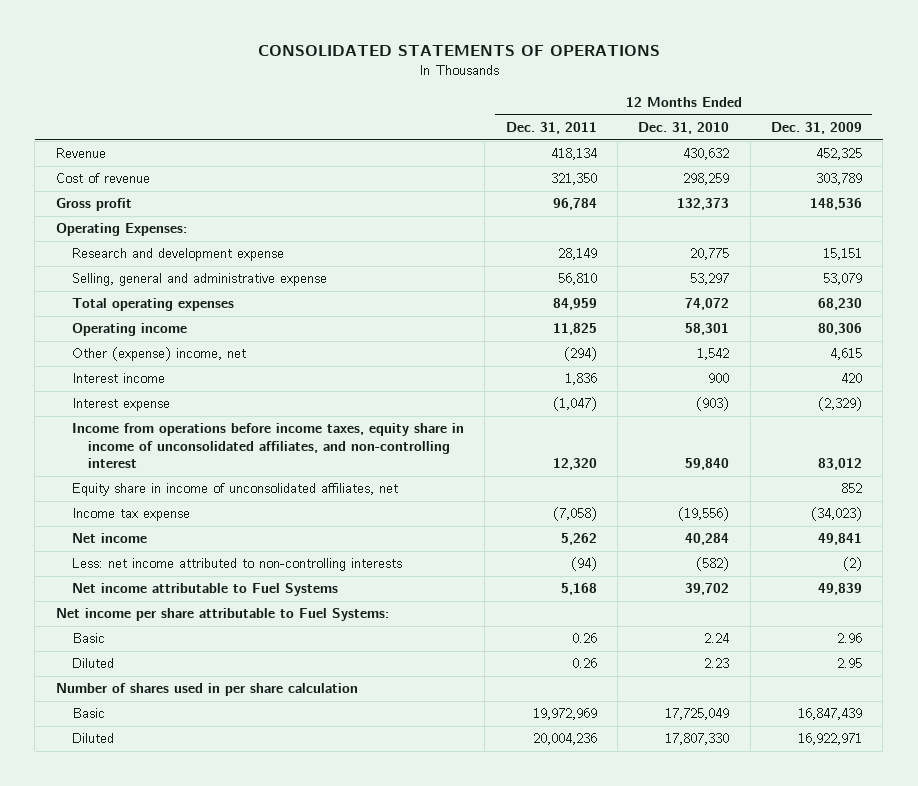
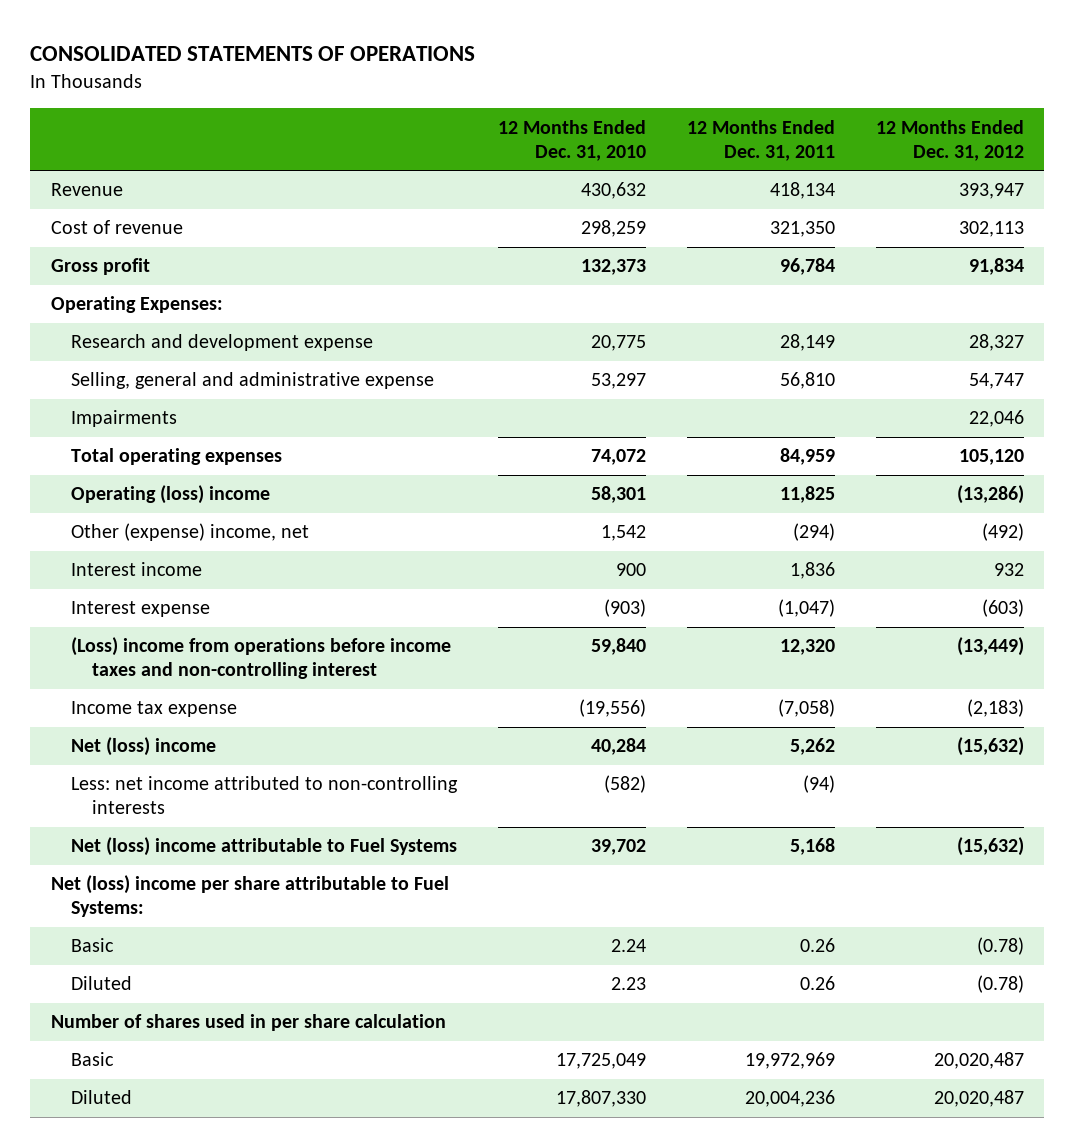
[771,121,863,134] Dec. 31, 2009 -> none
none -> [875,119,1024,161] 12 Months Ended Dec. 31, 2012
none -> [71,410,178,428] Impairments
[71,323,187,337] Operating income -> [71,485,271,505] Operating (loss) income
[71,483,398,497] Equity share in income of unconsolidated affiliates, net -> none
[71,423,464,469] Income from operations before income taxes, equity share in income of unconsolidated affiliates, and non-controlling interest -> [71,637,452,680] (Loss) income from operations before income taxes and non-controlling interest
[71,533,147,544] Net income -> [71,737,217,757] Net (loss) income
[71,583,338,597] Net income attributable to Fuel Systems -> [71,837,458,857] Net (loss) income attributable to Fuel Systems
[55,608,389,622] Net income per share attributable to Fuel Systems: -> [50,875,449,918] Net (loss) income per share attributable to Fuel Systems:

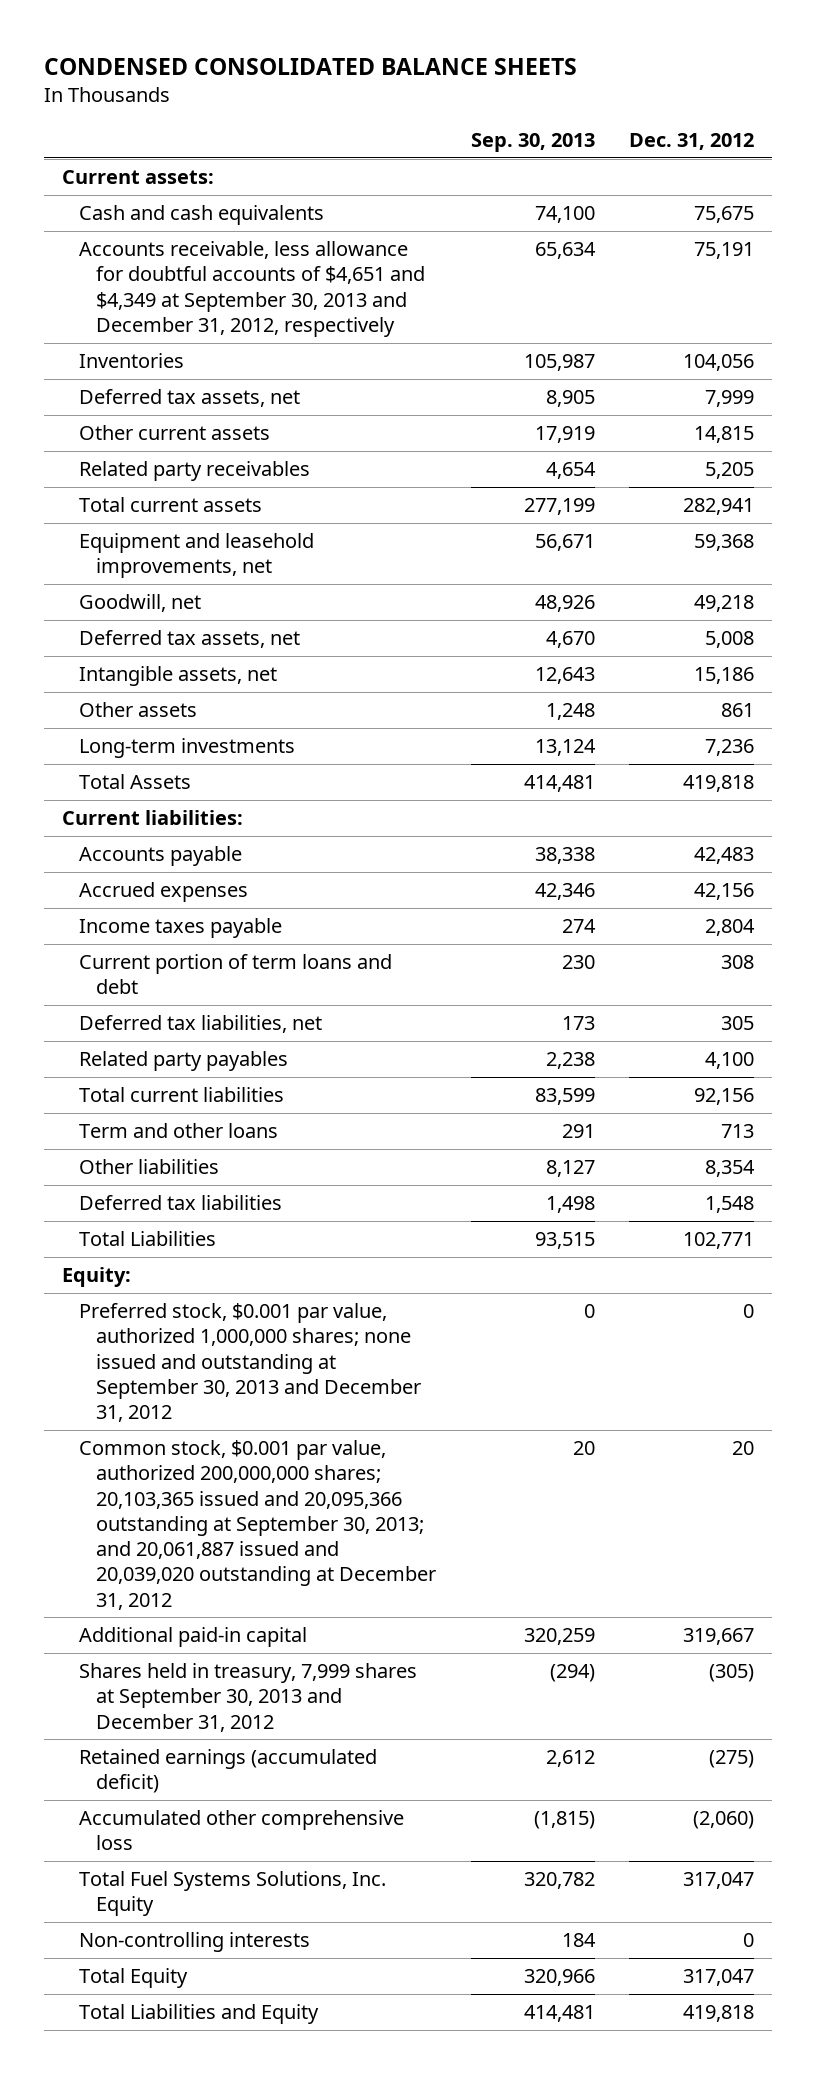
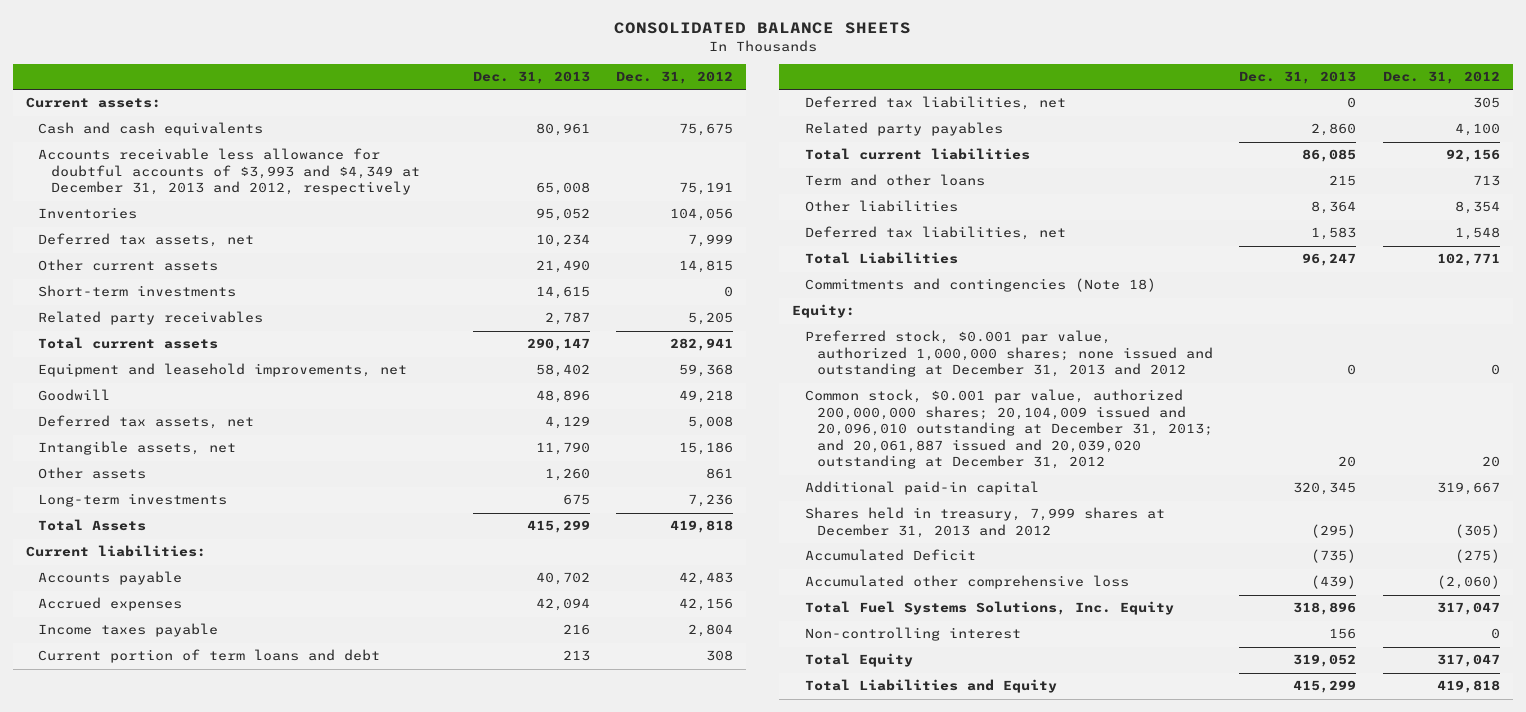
[44,58,578,76] CONDENSED CONSOLIDATED BALANCE SHEETS -> [613,22,911,35] CONSOLIDATED BALANCE SHEETS
[470,133,595,153] Sep. 30, 2013 -> none
none -> [472,71,590,85] Dec. 31, 2013
[78,241,425,337] Accounts receivable, less allowance for doubtful accounts of $4,651 and $4,349 at September 30, 2013 and December 31, 2012, respectively -> [38,148,420,196] Accounts receivable less allowance for doubtful accounts of $3,993 and $4,349 at December 31, 2013 and 2012, respectively
none -> [38,285,237,298] Short-term investments
[78,594,201,613] Goodwill, net -> [38,389,111,402] Goodwill
[78,1195,282,1211] Deferred tax liabilities -> [804,226,1066,241] Deferred tax liabilities, net
none -> [804,278,1156,293] Commitments and contingencies (Note 18)
[78,1303,421,1423] Preferred stock, $0.001 par value, authorized 1,000,000 shares; none issued and outstanding at September 30, 2013 and December 31, 2012 -> [804,330,1213,378] Preferred stock, $0.001 par value, authorized 1,000,000 shares; none issued and outstanding at December 31, 2013 and 2012
[78,1440,436,1610] Common stock, $0.001 par value, authorized 200,000,000 shares; 20,103,365 issued and 20,095,366 outstanding at September 30, 2013; and 20,061,887 issued and 20,039,020 outstanding at December 31, 2012 -> [804,389,1213,470] Common stock, $0.001 par value, authorized 200,000,000 shares; 20,104,009 issued and 20,096,010 outstanding at December 31, 2013; and 20,061,887 issued and 20,039,020 outstanding at December 31, 2012
[78,1663,417,1732] Shares held in treasury, 7,999 shares at September 30, 2013 and December 31, 2012 -> [804,507,1165,538] Shares held in treasury, 7,999 shares at December 31, 2013 and 2012
[78,1749,377,1794] Retained earnings (accumulated deficit) -> [804,549,976,562] Accumulated Deficit
[78,1932,310,1953] Non-controlling interests -> [804,627,1021,642] Non-controlling interest

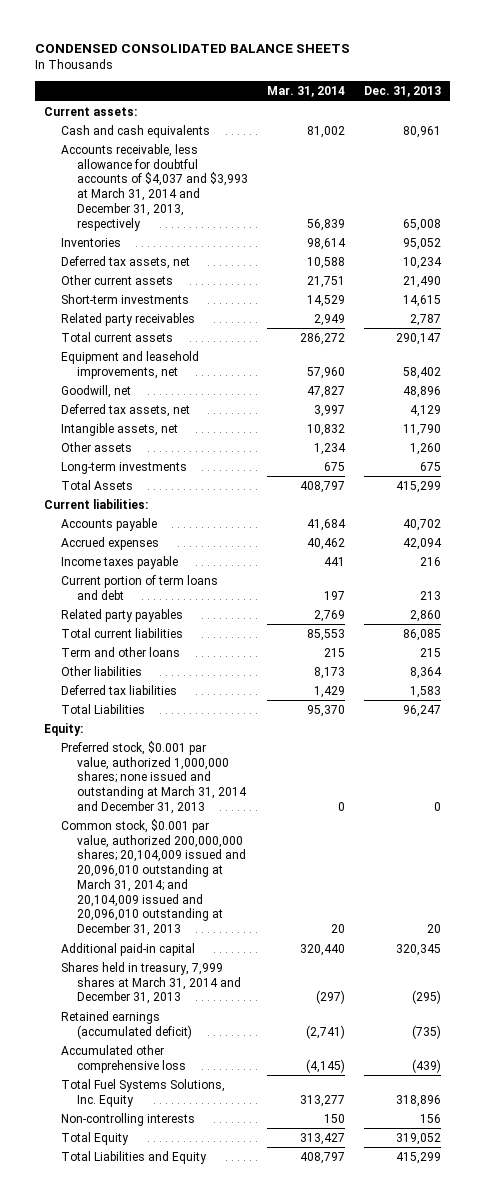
[613,22,911,35] CONSOLIDATED BALANCE SHEETS -> [34,44,350,54] CONDENSED CONSOLIDATED BALANCE SHEETS
[616,71,734,85] Dec. 31, 2012 -> none
none -> [266,86,345,98] Mar. 31, 2014
[38,148,420,196] Accounts receivable less allowance for doubtful accounts of $3,993 and $4,349 at December 31, 2013 and 2012, respectively -> [60,143,249,231] Accounts receivable, less allowance for doubtful accounts of $4,037 and $3,993 at March 31, 2014 and December 31, 2013, respectively
[38,389,111,402] Goodwill -> [60,384,131,398] Goodwill, net
[804,96,1066,111] Deferred tax liabilities, net -> none
[804,226,1066,241] Deferred tax liabilities, net -> [60,684,177,695] Deferred tax liabilities
[804,278,1156,293] Commitments and contingencies (Note 18) -> none
[804,330,1213,378] Preferred stock, $0.001 par value, authorized 1,000,000 shares; none issued and outstanding at December 31, 2013 and 2012 -> [60,740,248,814] Preferred stock, $0.001 par value, authorized 1,000,000 shares; none issued and outstanding at March 31, 2014 and December 31, 2013
[804,389,1213,470] Common stock, $0.001 par value, authorized 200,000,000 shares; 20,104,009 issued and 20,096,010 outstanding at December 31, 2013; and 20,061,887 issued and 20,039,020 outstanding at December 31, 2012 -> [60,818,247,937] Common stock, $0.001 par value, authorized 200,000,000 shares; 20,104,009 issued and 20,096,010 outstanding at March 31, 2014; and 20,104,009 issued and 20,096,010 outstanding at December 31, 2013
[804,507,1165,538] Shares held in treasury, 7,999 shares at December 31, 2013 and 2012 -> [60,961,242,1005] Shares held in treasury, 7,999 shares at March 31, 2014 and December 31, 2013
[804,549,976,562] Accumulated Deficit -> [60,1010,193,1039] Retained earnings (accumulated deficit)
[804,627,1021,642] Non-controlling interest -> [60,1112,195,1126] Non-controlling interests

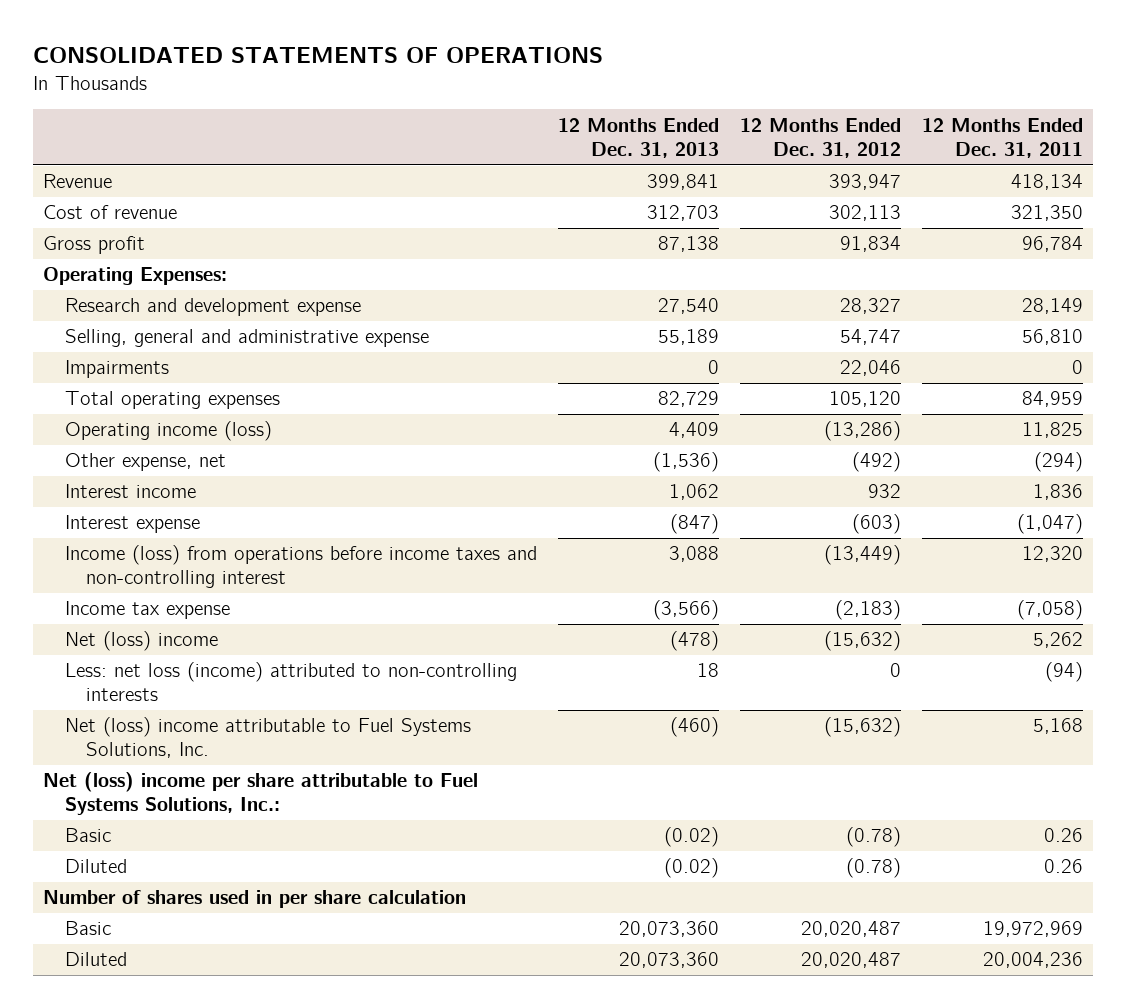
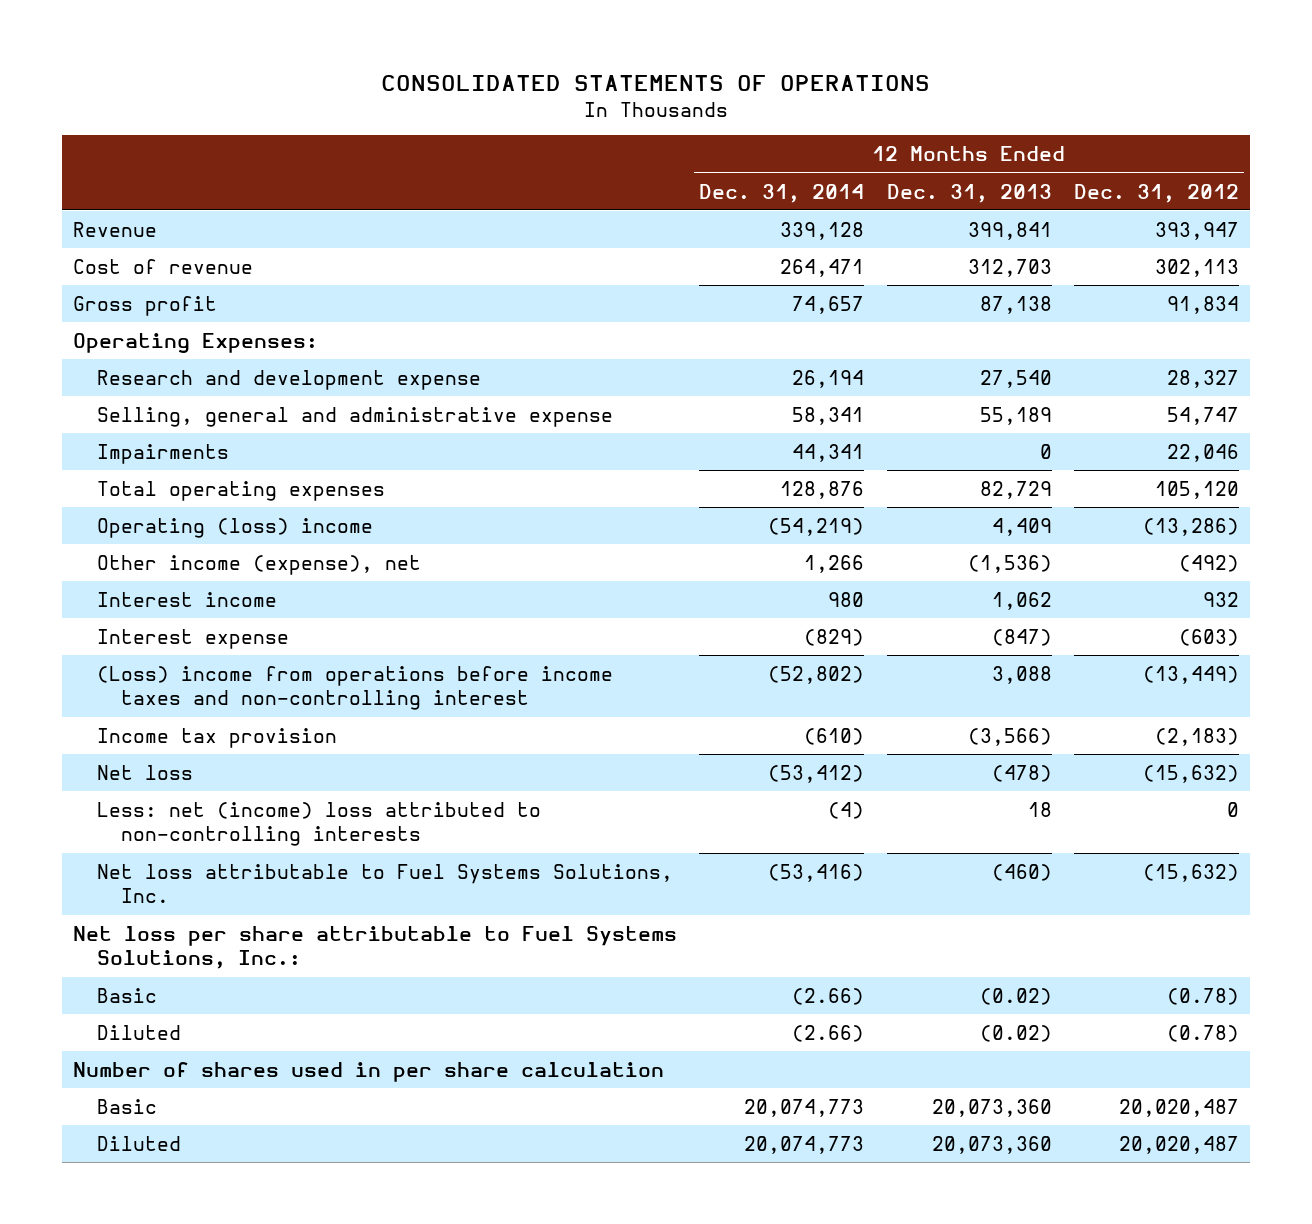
[921,117,1083,158] 12 Months Ended Dec. 31, 2011 -> none
none -> [699,183,865,203] Dec. 31, 2014
[64,421,272,442] Operating income (loss) -> [97,517,374,538] Operating (loss) income
[64,453,226,472] Other expense, net -> [97,554,422,575] Other income (expense), net
[64,545,537,589] Income (loss) from operations before income taxes and non-controlling interest -> [97,665,614,711] (Loss) income from operations before income taxes and non-controlling interest
[64,601,230,620] Income tax expense -> [97,727,338,748] Income tax provision
[64,631,218,652] Net (loss) income -> [97,764,194,780] Net loss
[64,662,517,702] Less: net loss (income) attributed to non-controlling interests -> [97,801,542,847] Less: net (income) loss attributed to non-controlling interests
[64,717,471,759] Net (loss) income attributable to Fuel Systems Solutions, Inc. -> [97,863,674,904] Net loss attributable to Fuel Systems Solutions, Inc.
[43,772,479,816] Net (loss) income per share attributable to Fuel Systems Solutions, Inc.: -> [72,925,677,970] Net loss per share attributable to Fuel Systems Solutions, Inc.:

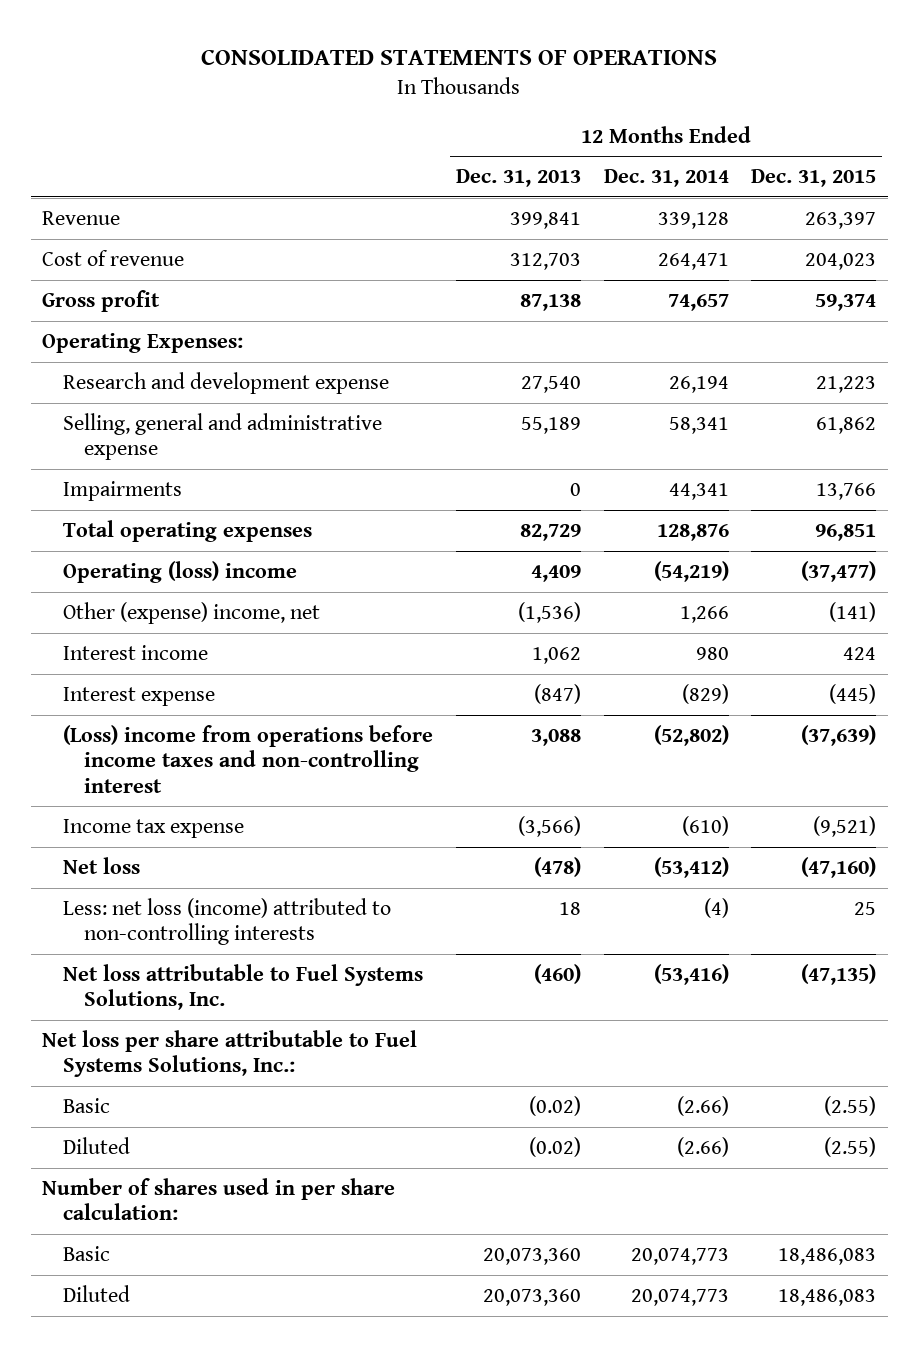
[1073,183,1239,203] Dec. 31, 2012 -> none
none -> [751,169,877,188] Dec. 31, 2015
[97,554,422,575] Other income (expense), net -> [63,602,321,625] Other (expense) income, net
[97,727,338,748] Income tax provision -> [63,819,245,839] Income tax expense
[97,801,542,847] Less: net (income) loss attributed to non-controlling interests -> [63,898,392,946] Less: net loss (income) attributed to non-controlling interests
[72,1061,664,1082] Number of shares used in per share calculation -> [42,1178,396,1221] Number of shares used in per share calculation:

